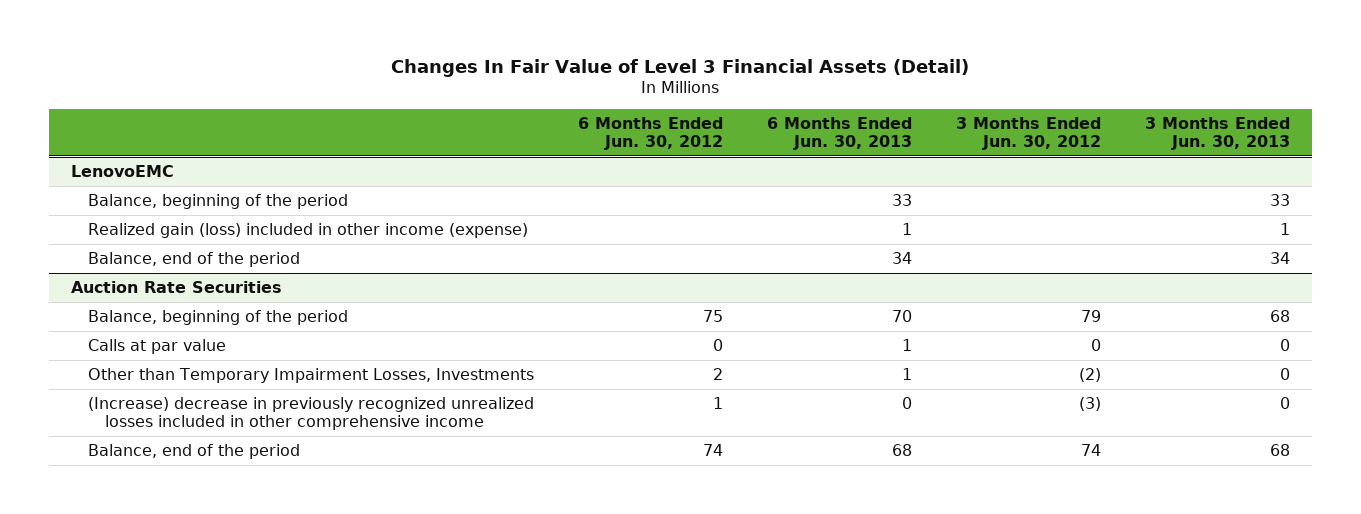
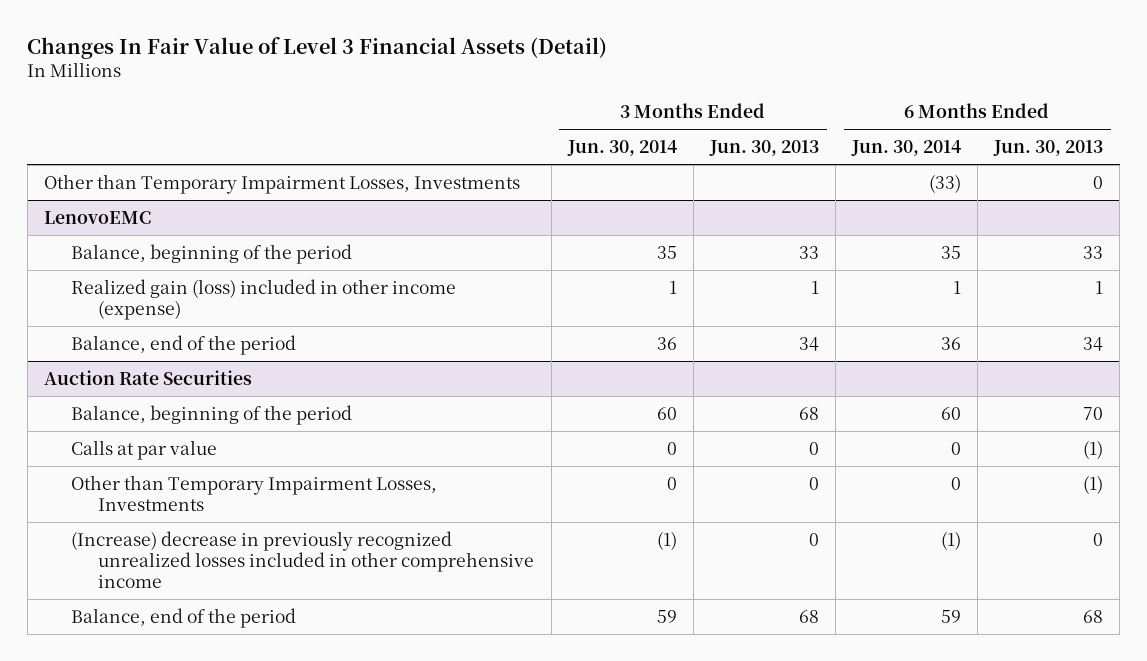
[577,116,723,151] 6 Months Ended Jun. 30, 2012 -> none
[955,116,1101,151] 3 Months Ended Jun. 30, 2012 -> none
none -> [566,139,677,156] Jun. 30, 2014
none -> [850,139,961,156] Jun. 30, 2014
none -> [43,173,520,194] Other than Temporary Impairment Losses, Investments
[901,338,912,351] 1 -> [1083,439,1104,459] (1)
[901,367,912,380] 1 -> [1083,474,1104,494] (1)

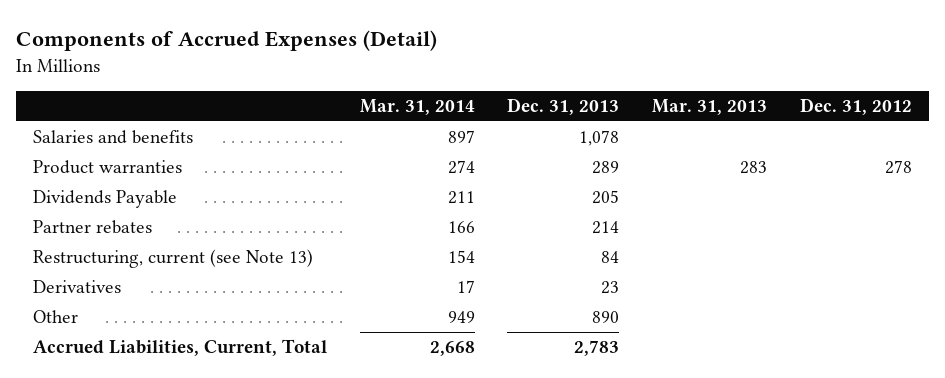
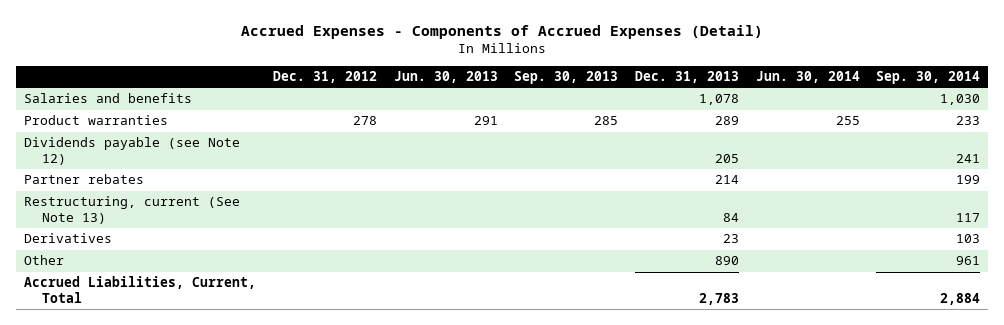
[16,30,438,52] Components of Accrued Expenses (Detail) -> [241,24,764,39] Accrued Expenses - Components of Accrued Expenses (Detail)
[359,99,475,116] Mar. 31, 2014 -> none
[652,99,768,116] Mar. 31, 2013 -> none
none -> [393,71,498,84] Jun. 30, 2013
none -> [514,71,619,85] Sep. 30, 2013
none -> [755,71,860,84] Jun. 30, 2014
none -> [876,71,981,85] Sep. 30, 2014
[32,190,177,209] Dividends Payable -> [24,137,241,166] Dividends payable (see Note 12)
[32,249,313,269] Restructuring, current (see Note 13) -> [24,196,241,225] Restructuring, current (See Note 13)

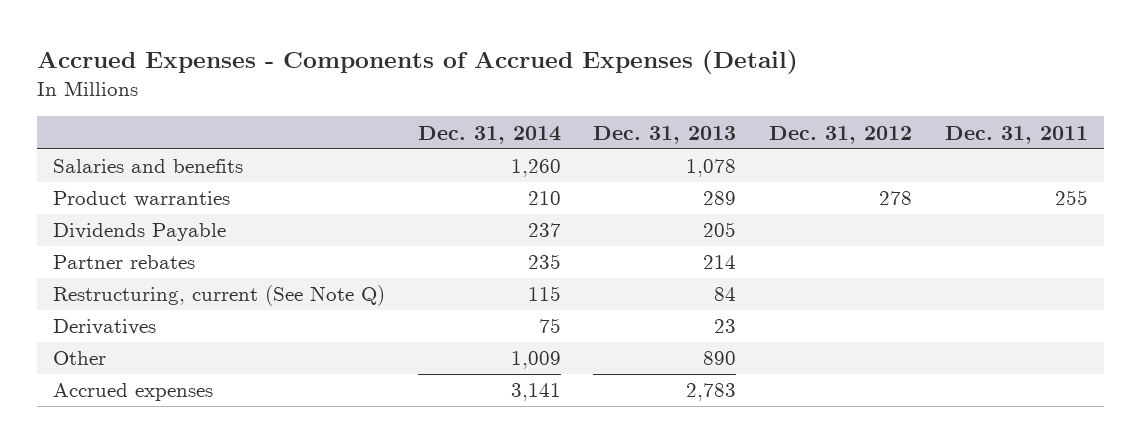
[393,71,498,84] Jun. 30, 2013 -> none
[514,71,619,85] Sep. 30, 2013 -> none
[755,71,860,84] Jun. 30, 2014 -> none
[876,71,981,85] Sep. 30, 2014 -> none
none -> [417,125,561,144] Dec. 31, 2014
none -> [944,125,1088,144] Dec. 31, 2011
[24,137,241,166] Dividends payable (see Note 12) -> [53,223,227,242] Dividends Payable
[24,196,241,225] Restructuring, current (See Note 13) -> [53,285,386,307] Restructuring, current (See Note Q)
[24,276,257,304] Accrued Liabilities, Current, Total -> [53,383,214,402] Accrued expenses

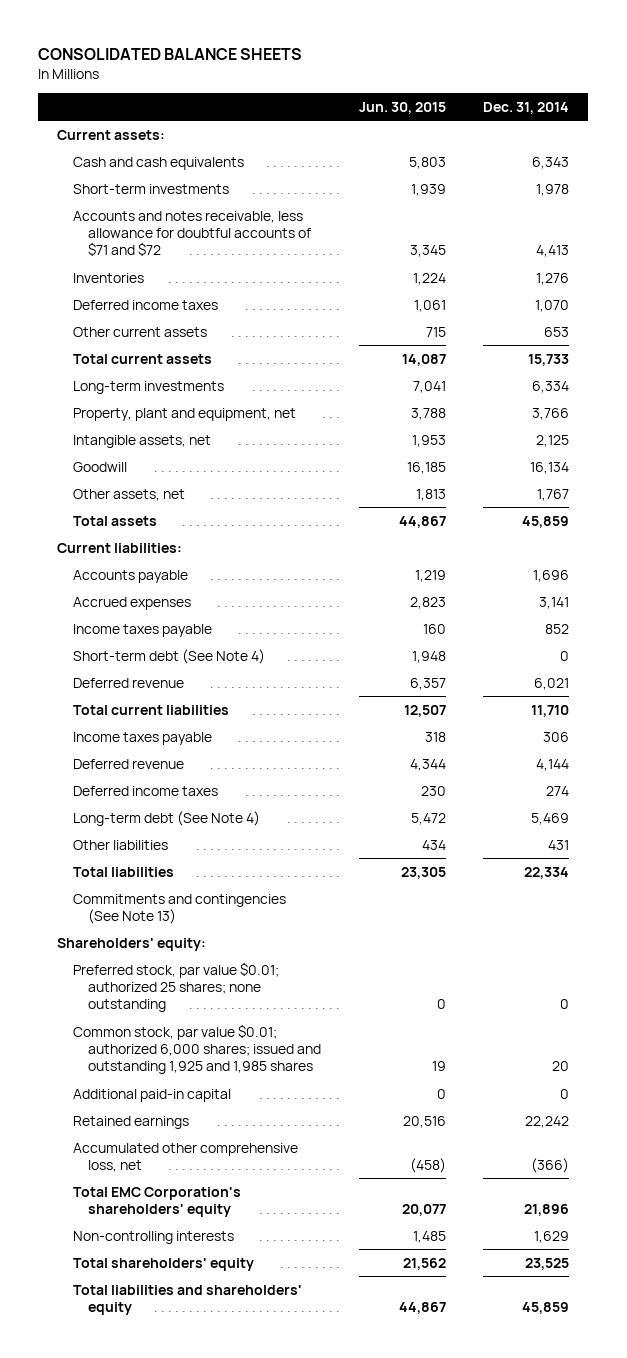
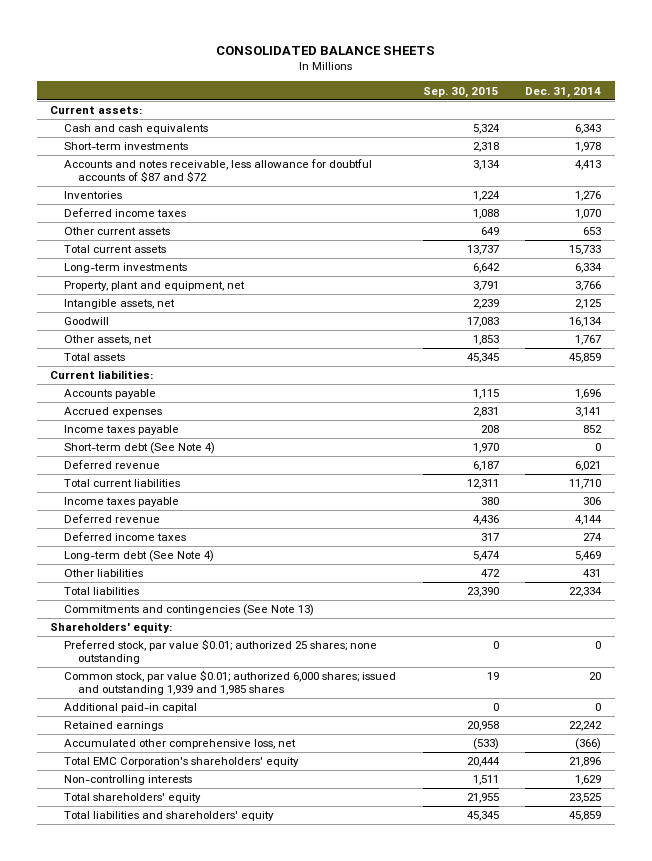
[358,101,446,114] Jun. 30, 2015 -> none
none -> [422,86,499,98] Sep. 30, 2015
[72,210,312,257] Accounts and notes receivable, less allowance for doubtful accounts of $71 and $72 -> [64,159,373,183] Accounts and notes receivable, less allowance for doubtful accounts of $87 and $72
[72,1023,322,1075] Common stock, par value $0.01; authorized 6,000 shares; issued and outstanding 1,925 and 1,985 shares -> [64,670,397,696] Common stock, par value $0.01; authorized 6,000 shares; issued and outstanding 1,939 and 1,985 shares

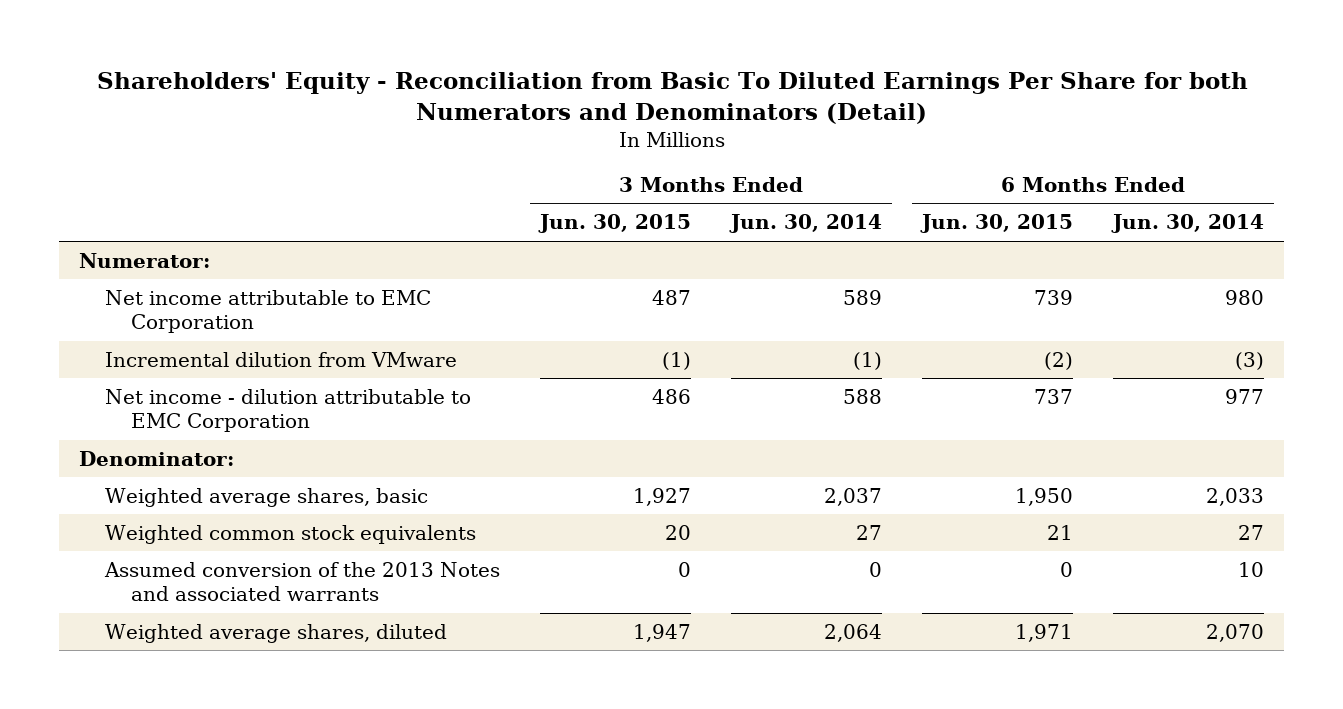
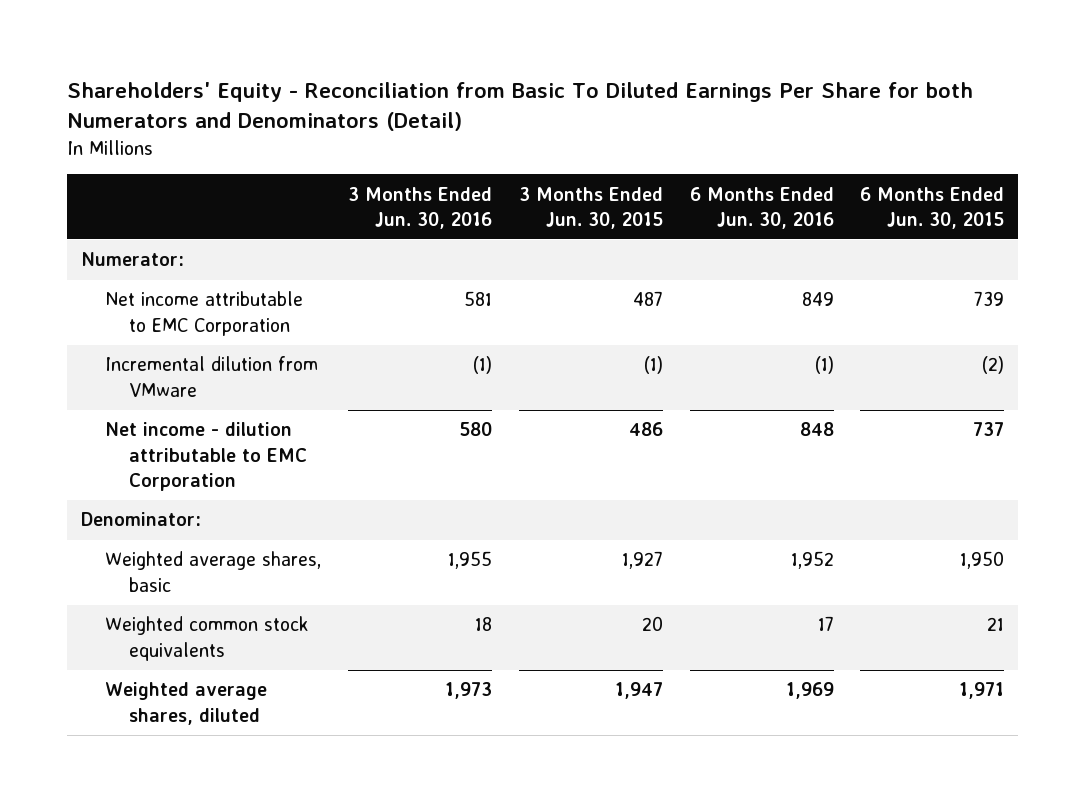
[729,214,883,234] Jun. 30, 2014 -> none
[1111,214,1265,234] Jun. 30, 2014 -> none
none -> [347,186,492,229] 3 Months Ended Jun. 30, 2016
none -> [689,186,834,229] 6 Months Ended Jun. 30, 2016
[104,561,501,602] Assumed conversion of the 2013 Notes and associated warrants -> none

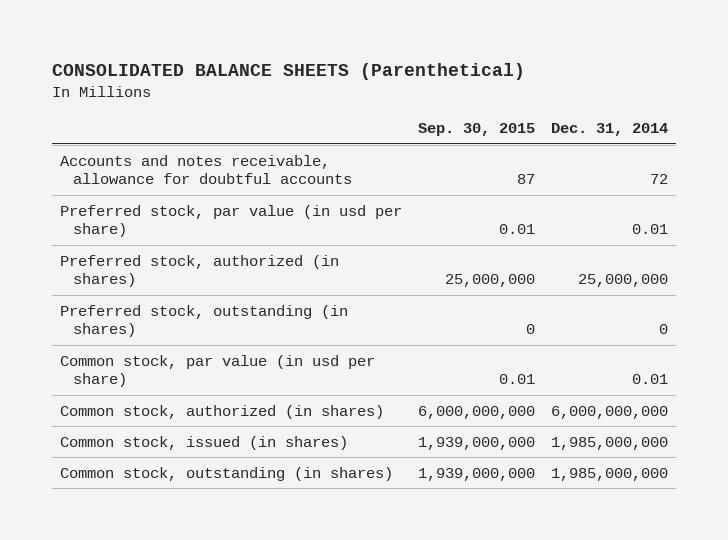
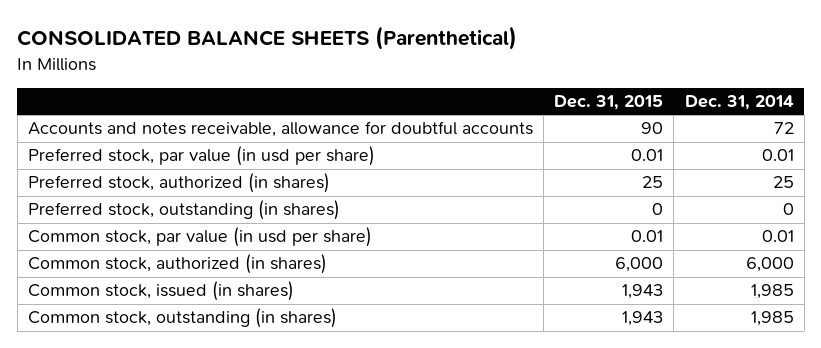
[418,123,536,137] Sep. 30, 2015 -> none
none -> [554,95,664,111] Dec. 31, 2015
[578,274,669,288] 25,000,000 -> [772,176,794,189] 25
[551,405,669,419] 6,000,000,000 -> [745,257,794,273] 6,000
[551,436,669,450] 1,985,000,000 -> [750,284,794,300] 1,985
[551,467,669,481] 1,985,000,000 -> [750,311,794,327] 1,985

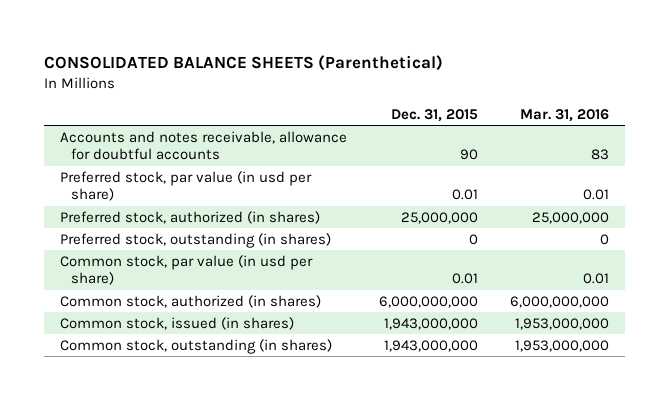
[684,95,794,111] Dec. 31, 2014 -> none
none -> [520,108,610,122] Mar. 31, 2016
[642,176,664,189] 25 -> [401,211,479,224] 25,000,000
[615,257,664,273] 6,000 -> [379,295,479,308] 6,000,000,000
[622,284,664,300] 1,943 -> [384,317,479,330] 1,943,000,000
[622,311,664,327] 1,943 -> [384,339,479,352] 1,943,000,000

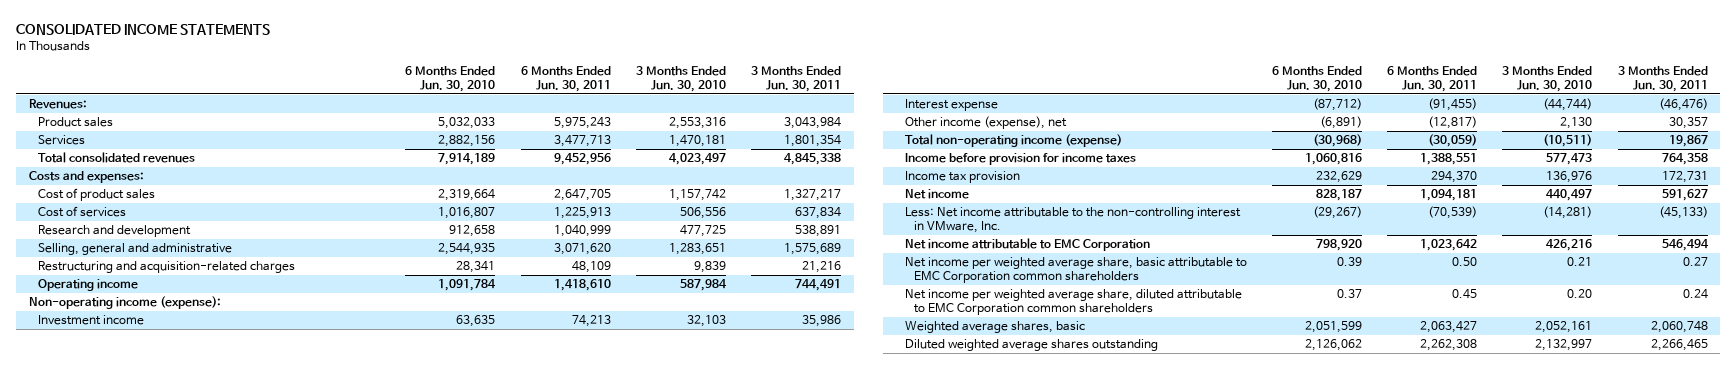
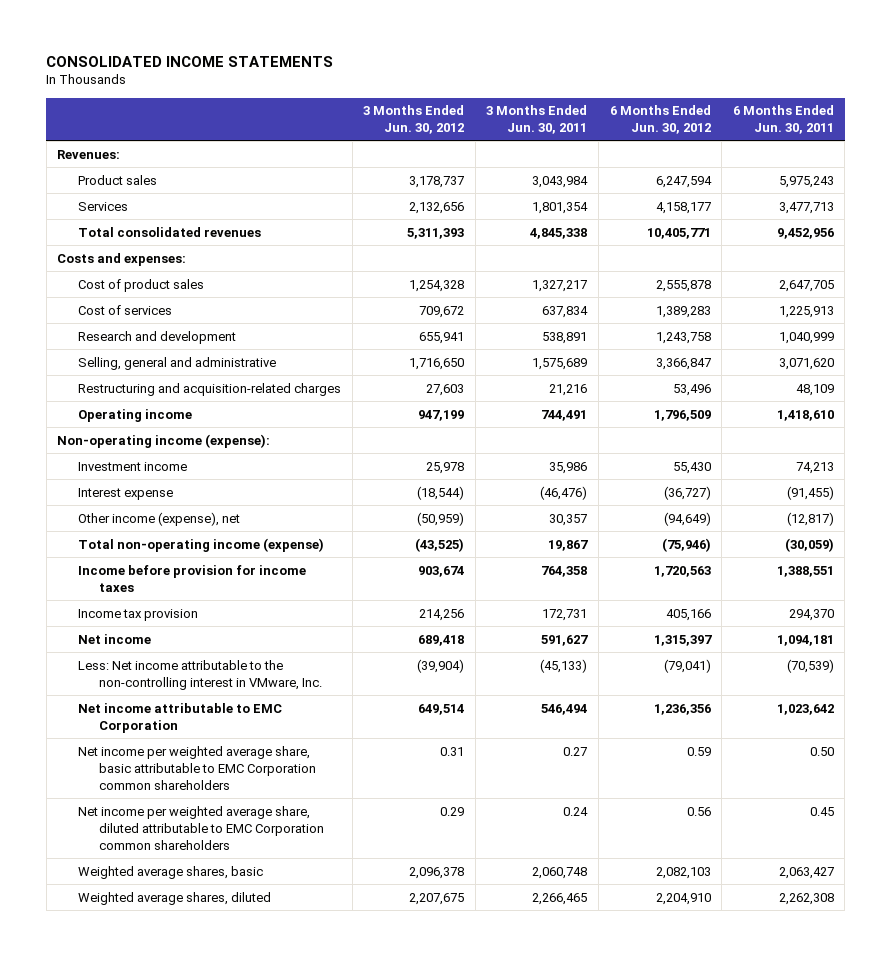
[405,65,496,93] 6 Months Ended Jun. 30, 2010 -> none
[635,65,726,93] 3 Months Ended Jun. 30, 2010 -> none
none -> [363,105,465,135] 3 Months Ended Jun. 30, 2012
none -> [609,105,711,135] 6 Months Ended Jun. 30, 2012
[904,339,1158,352] Diluted weighted average shares outstanding -> [77,891,271,905] Weighted average shares, diluted

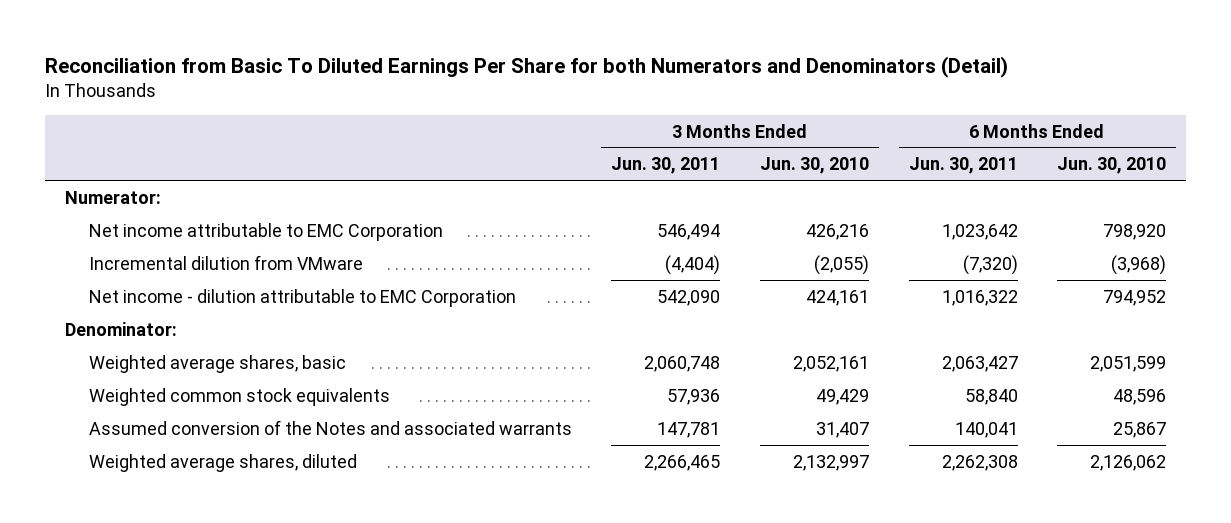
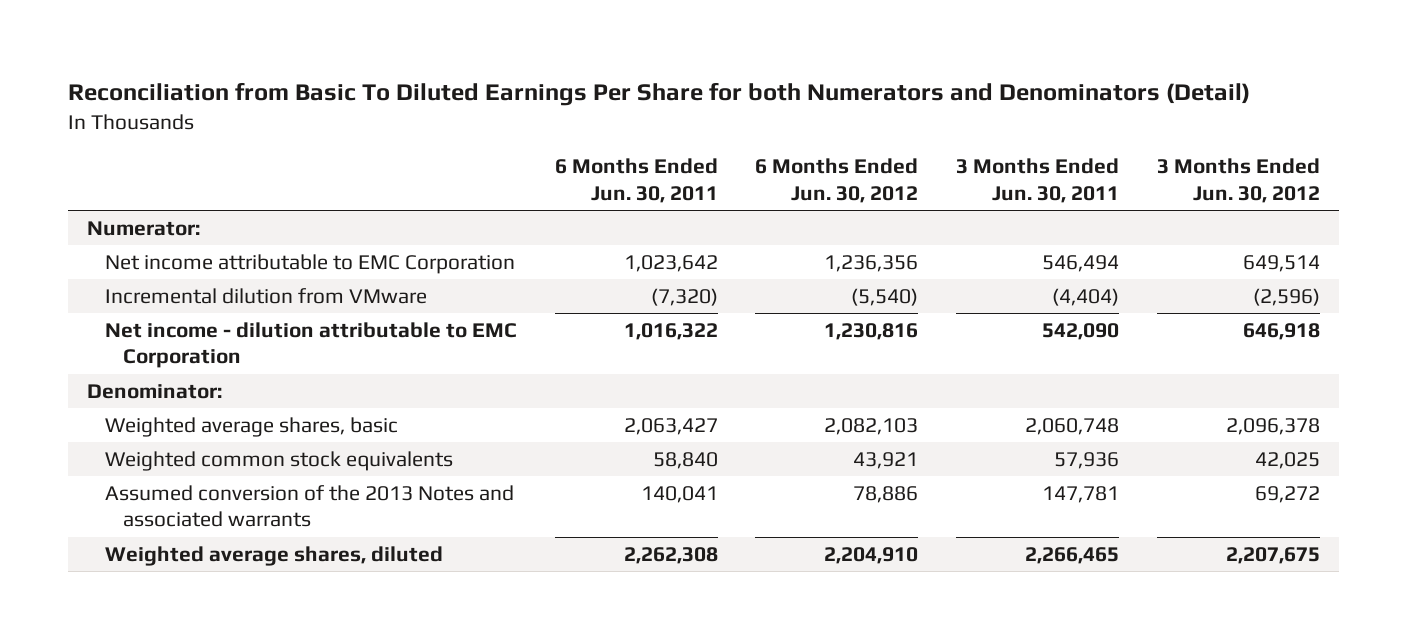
[759,157,869,175] Jun. 30, 2010 -> none
[1057,157,1167,175] Jun. 30, 2010 -> none
none -> [755,158,919,203] 6 Months Ended Jun. 30, 2012
none -> [1156,158,1320,203] 3 Months Ended Jun. 30, 2012
[88,419,572,435] Assumed conversion of the Notes and associated warrants -> [104,484,514,528] Assumed conversion of the 2013 Notes and associated warrants

